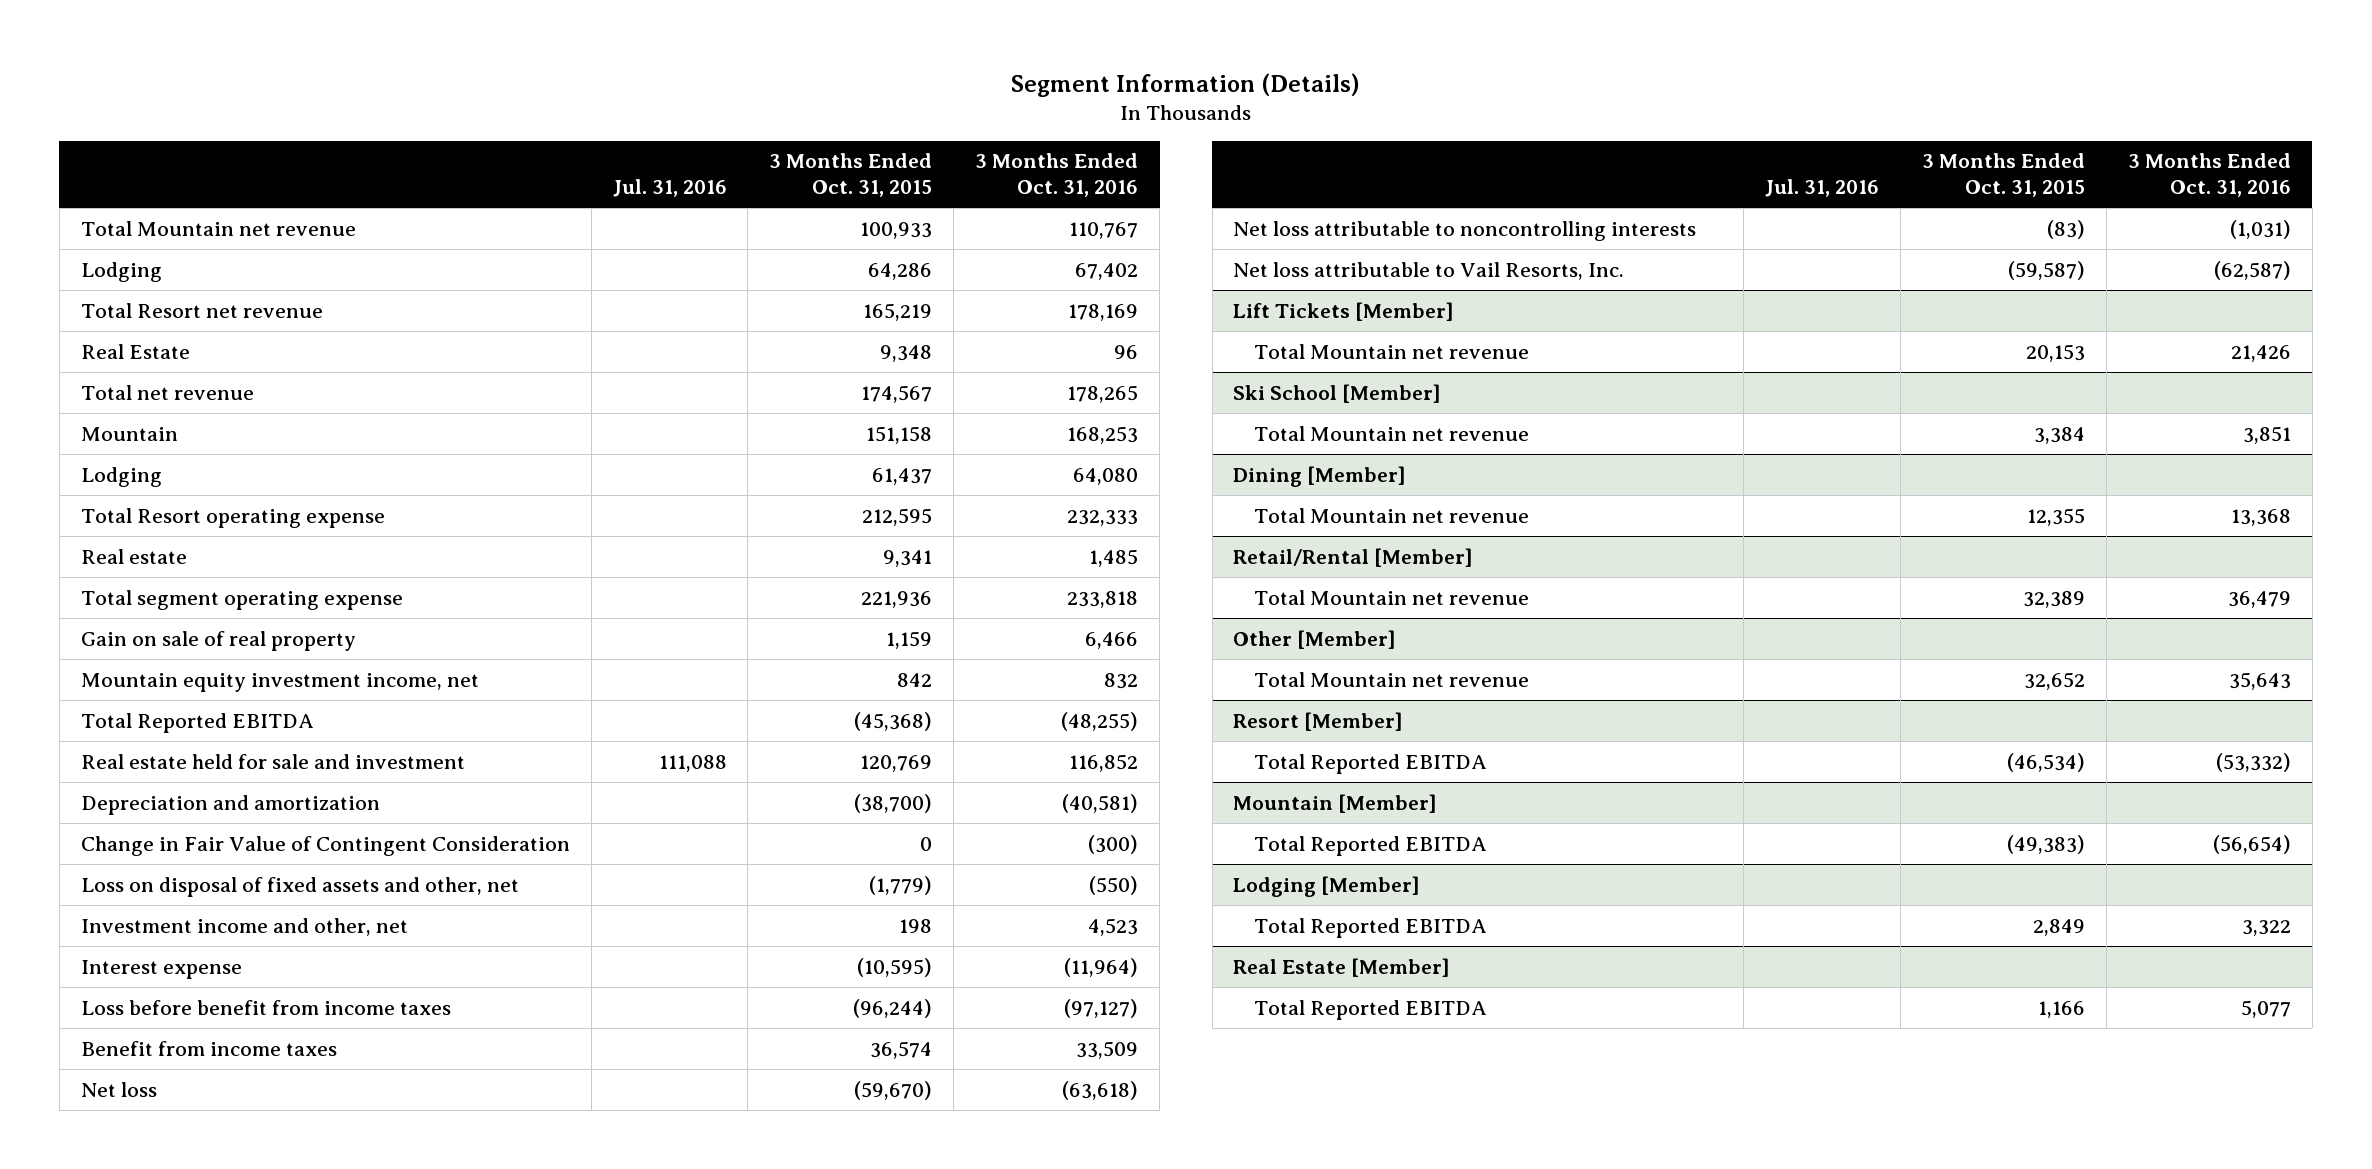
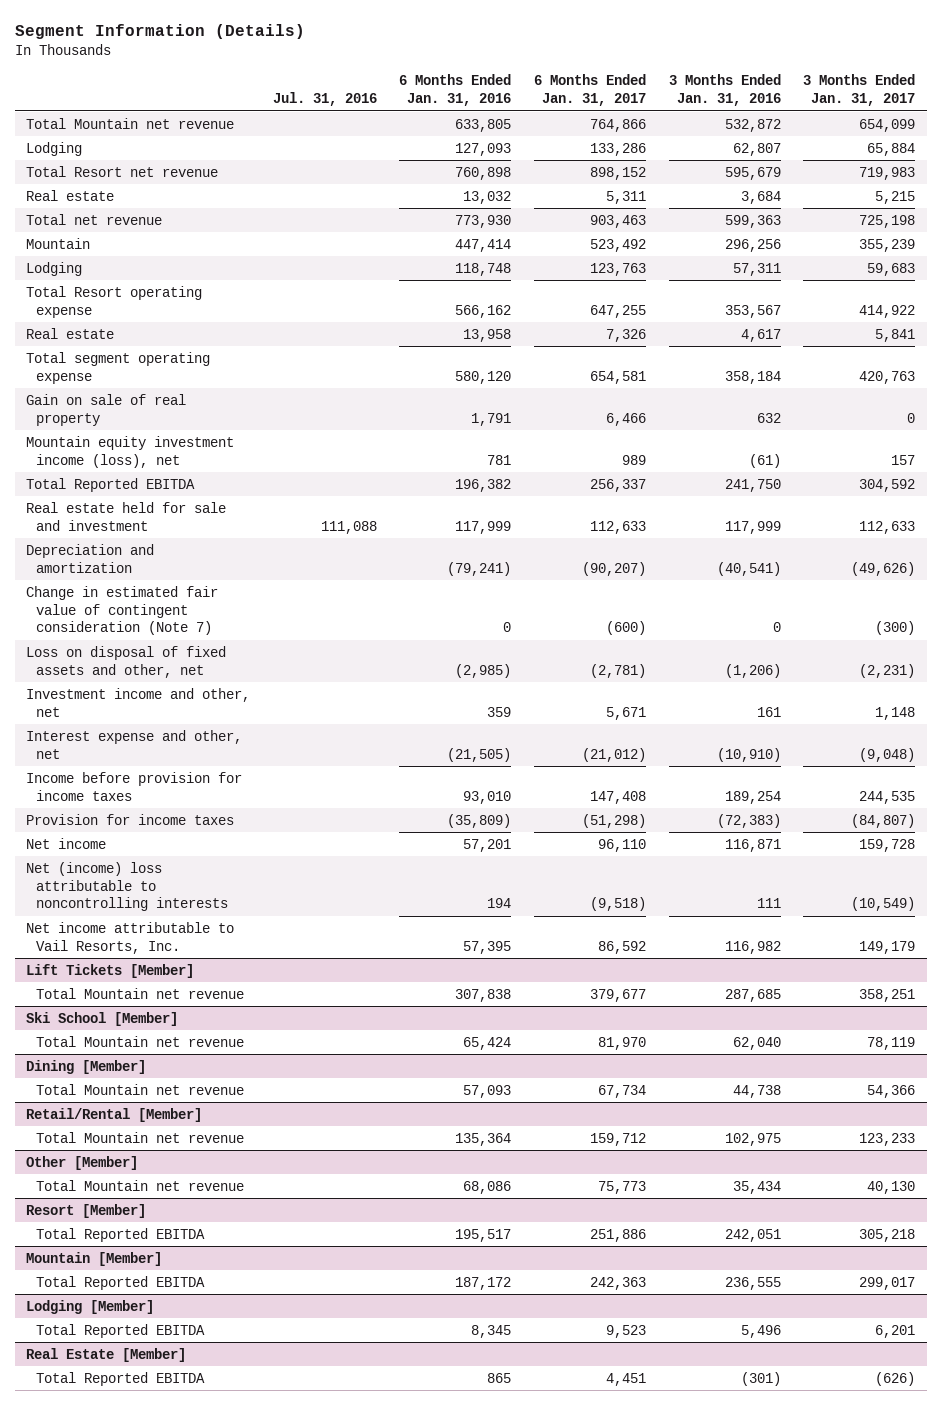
[769,153,933,198] 3 Months Ended Oct. 31, 2015 -> none
[975,153,1139,198] 3 Months Ended Oct. 31, 2016 -> none
none -> [399,74,512,107] 6 Months Ended Jan. 31, 2016
none -> [533,74,646,107] 6 Months Ended Jan. 31, 2017
none -> [668,74,781,107] 3 Months Ended Jan. 31, 2016
none -> [803,74,916,107] 3 Months Ended Jan. 31, 2017
[80,343,190,359] Real Estate -> [25,189,114,201] Real estate
[80,672,479,692] Mountain equity investment income, net -> [25,435,234,468] Mountain equity investment income (loss), net
[80,835,570,856] Change in Fair Value of Contingent Consideration -> [25,585,218,636] Change in estimated fair value of contingent consideration (Note 7)
[80,959,242,979] Interest expense -> [25,729,242,759] Interest expense and other, net
[80,999,451,1015] Loss before benefit from income taxes -> [25,771,242,801] Income before provision for income taxes
[80,1040,337,1056] Benefit from income taxes -> [25,813,234,825] Provision for income taxes
[80,1081,157,1097] Net loss -> [25,837,106,849] Net income
[1233,220,1697,241] Net loss attributable to noncontrolling interests -> [25,861,228,912] Net (income) loss attributable to noncontrolling interests
[1233,261,1625,280] Net loss attributable to Vail Resorts, Inc. -> [25,921,234,954] Net income attributable to Vail Resorts, Inc.

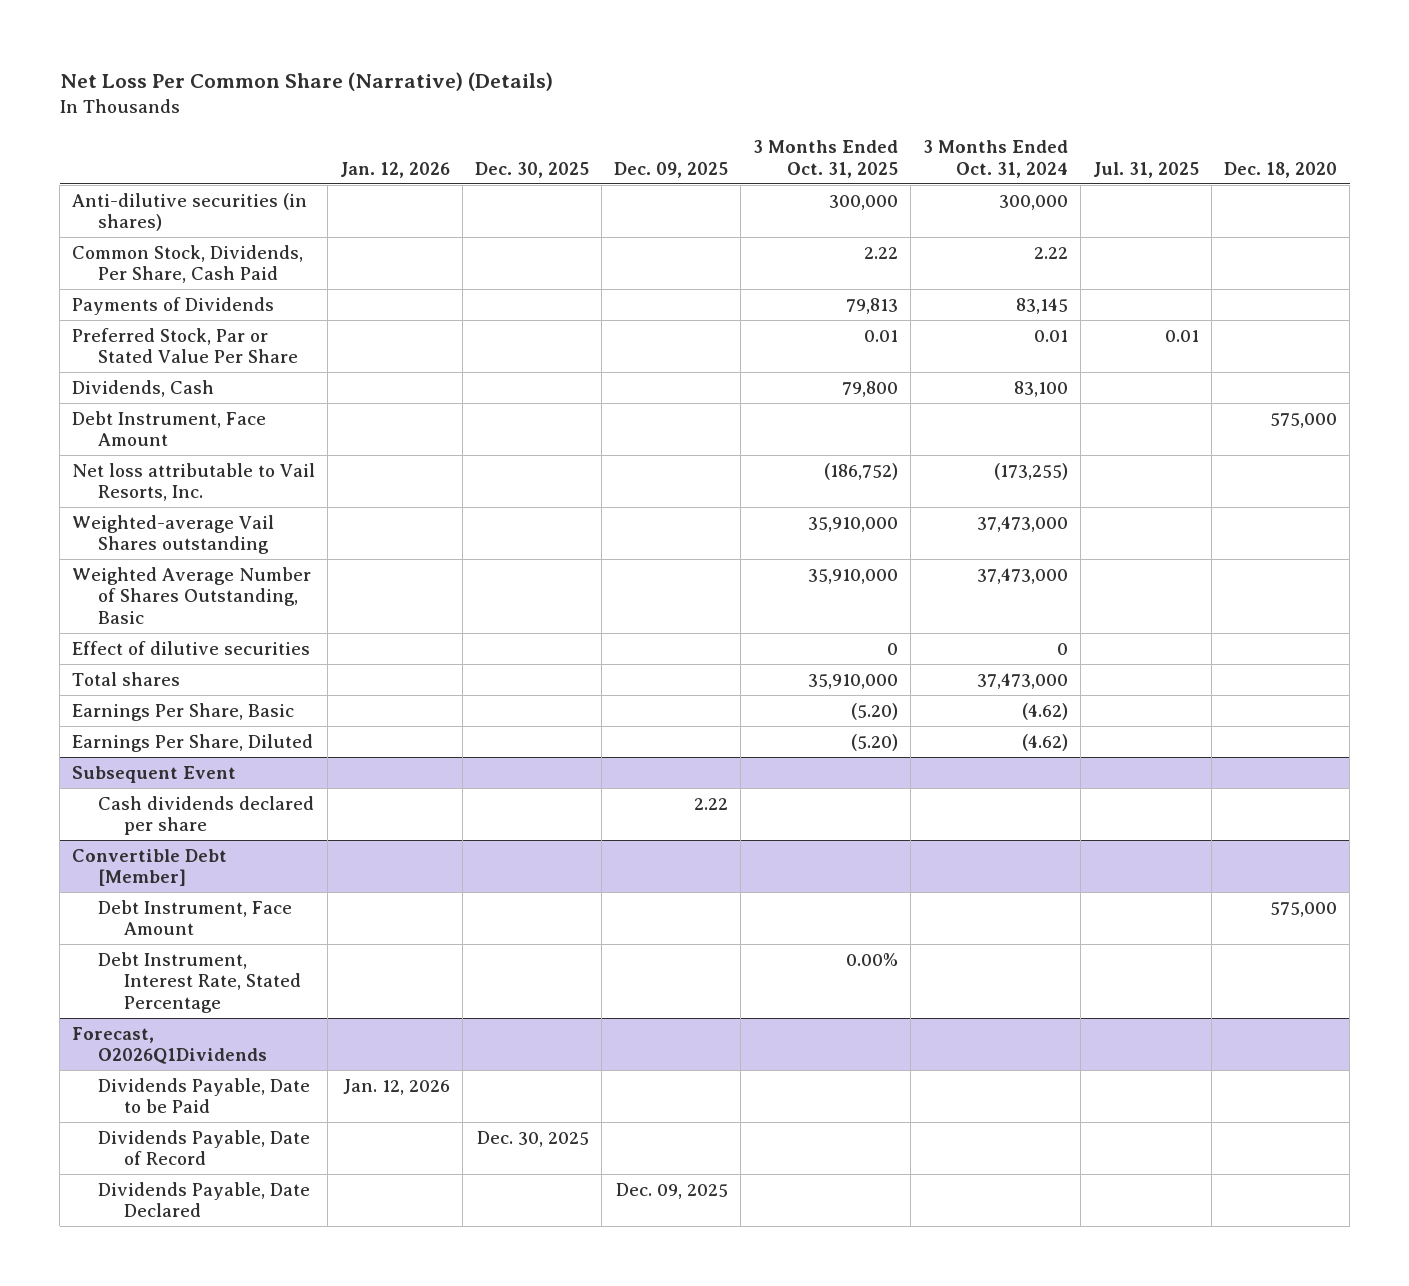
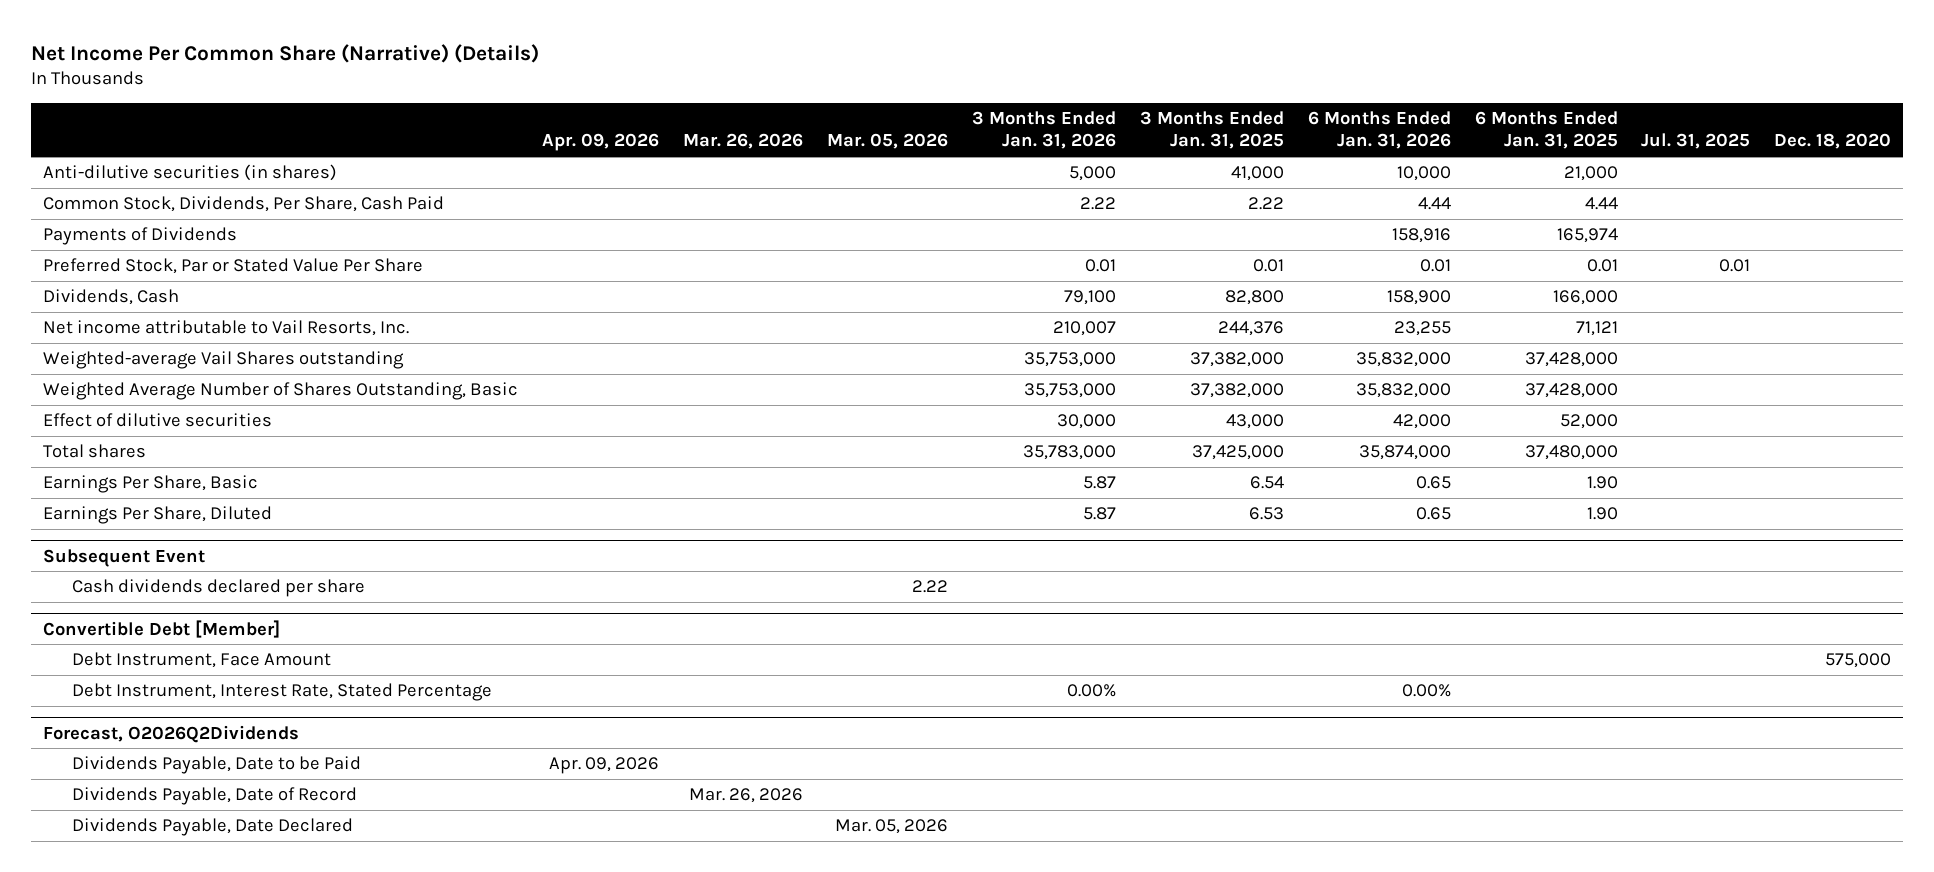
[59,72,553,92] Net Loss Per Common Share (Narrative) (Details) -> [31,43,540,63] Net Income Per Common Share (Narrative) (Details)
[340,161,451,178] Jan. 12, 2026 -> none
[475,161,590,178] Dec. 30, 2025 -> none
[614,161,729,178] Dec. 09, 2025 -> none
[753,140,899,178] 3 Months Ended Oct. 31, 2025 -> none
[923,140,1069,178] 3 Months Ended Oct. 31, 2024 -> none
none -> [541,133,659,152] Apr. 09, 2026
none -> [682,133,803,150] Mar. 26, 2026
none -> [826,133,948,150] Mar. 05, 2026
none -> [971,111,1116,150] 3 Months Ended Jan. 31, 2026
none -> [1139,111,1284,150] 3 Months Ended Jan. 31, 2025
none -> [1307,111,1451,150] 6 Months Ended Jan. 31, 2026
none -> [1474,111,1618,150] 6 Months Ended Jan. 31, 2025
[72,410,267,447] Debt Instrument, Face Amount -> none
[72,462,316,502] Net loss attributable to Vail Resorts, Inc. -> [43,320,410,337] Net income attributable to Vail Resorts, Inc.
[72,1026,268,1065] Forecast, O2026Q1Dividends -> none
[98,1077,311,1114] Dividends Payable, Date to be Paid -> none
[98,1129,311,1166] Dividends Payable, Date of Record -> none
[98,1181,311,1218] Dividends Payable, Date Declared -> none
none -> [43,724,300,743] Forecast, O2026Q2Dividends
none -> [71,756,361,775] Dividends Payable, Date to be Paid
none -> [71,787,357,806] Dividends Payable, Date of Record
none -> [71,818,353,837] Dividends Payable, Date Declared

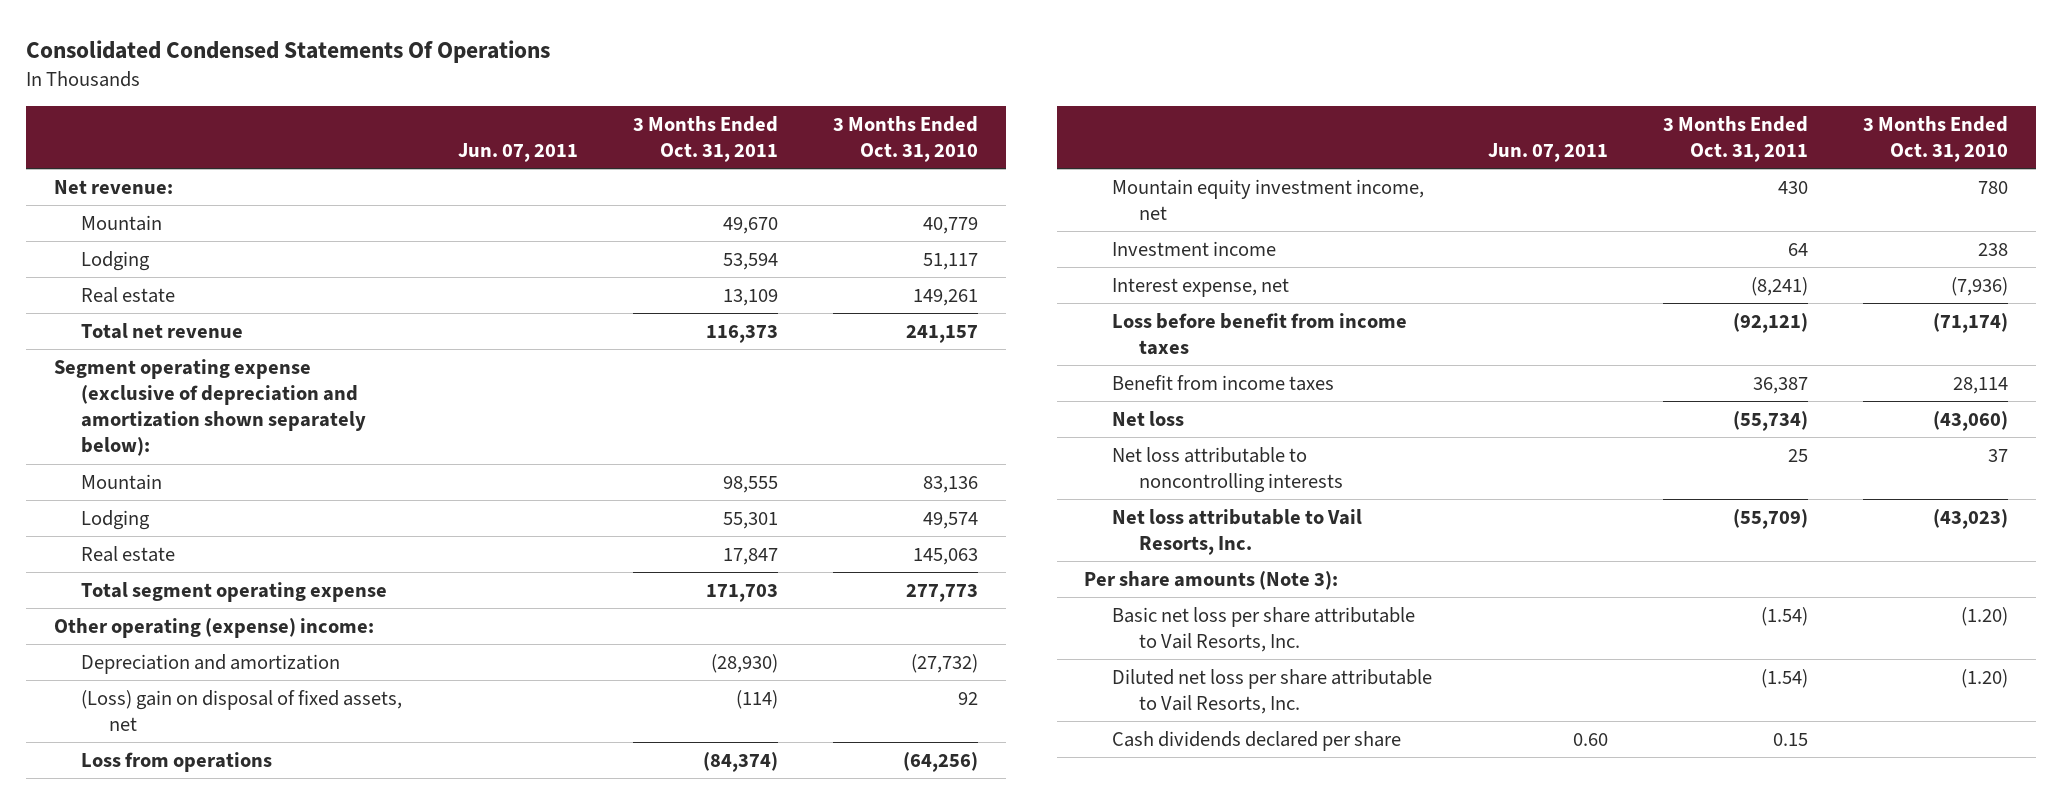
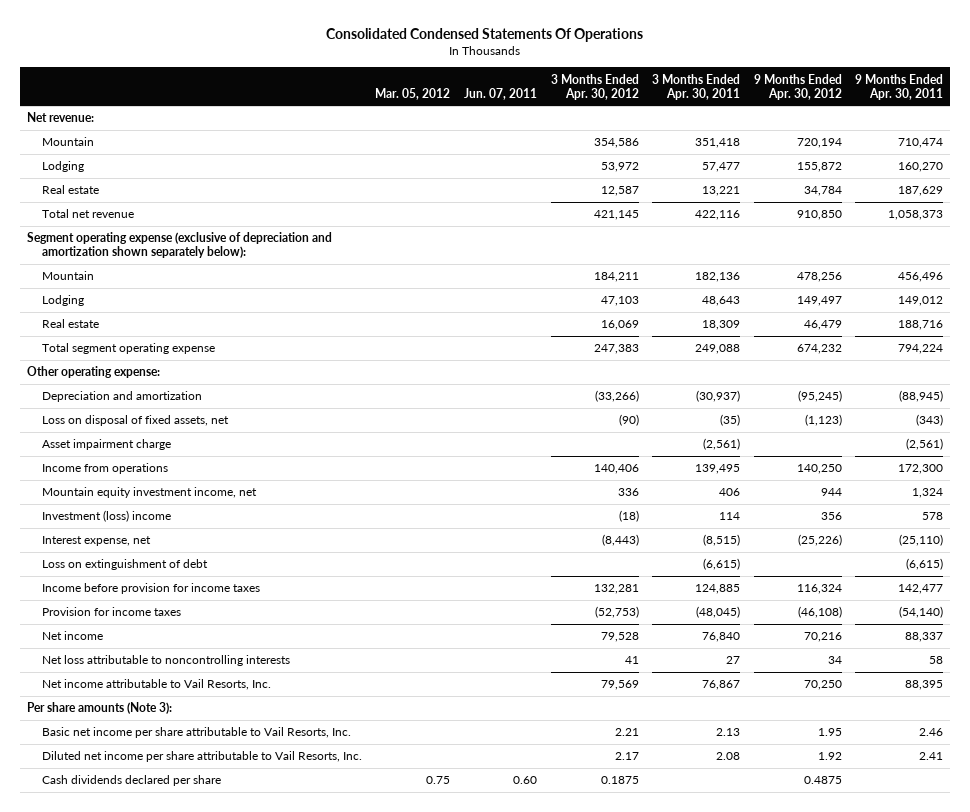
[632,115,778,163] 3 Months Ended Oct. 31, 2011 -> none
[832,115,978,163] 3 Months Ended Oct. 31, 2010 -> none
none -> [375,87,451,100] Mar. 05, 2012
none -> [550,73,639,100] 3 Months Ended Apr. 30, 2012
none -> [652,73,741,100] 3 Months Ended Apr. 30, 2011
none -> [753,73,842,100] 9 Months Ended Apr. 30, 2012
none -> [855,73,944,100] 9 Months Ended Apr. 30, 2011
[53,617,374,638] Other operating (expense) income: -> [27,366,161,379] Other operating expense:
[81,689,403,732] (Loss) gain on disposal of fixed assets, net -> [41,415,229,427] Loss on disposal of fixed assets, net
none -> [41,439,171,451] Asset impairment charge
[81,751,273,772] Loss from operations -> [41,463,168,475] Income from operations
[1111,240,1276,256] Investment income -> [41,510,171,523] Investment (loss) income
none -> [41,559,208,571] Loss on extinguishment of debt
[1111,312,1407,356] Loss before benefit from income taxes -> [41,583,260,595] Income before provision for income taxes
[1111,374,1334,391] Benefit from income taxes -> [41,607,181,617] Provision for income taxes
[1111,410,1184,426] Net loss -> [41,631,103,641] Net income
[1111,508,1362,556] Net loss attributable to Vail Resorts, Inc. -> [41,679,271,691] Net income attributable to Vail Resorts, Inc.
[1111,606,1415,653] Basic net loss per share attributable to Vail Resorts, Inc. -> [41,727,351,739] Basic net income per share attributable to Vail Resorts, Inc.
[1111,668,1432,715] Diluted net loss per share attributable to Vail Resorts, Inc. -> [41,751,362,763] Diluted net income per share attributable to Vail Resorts, Inc.

